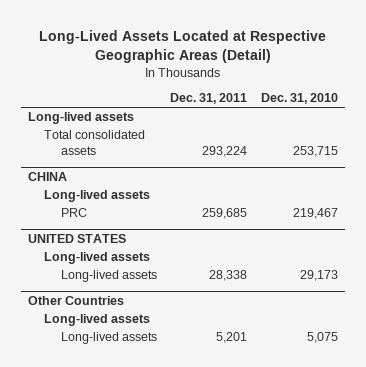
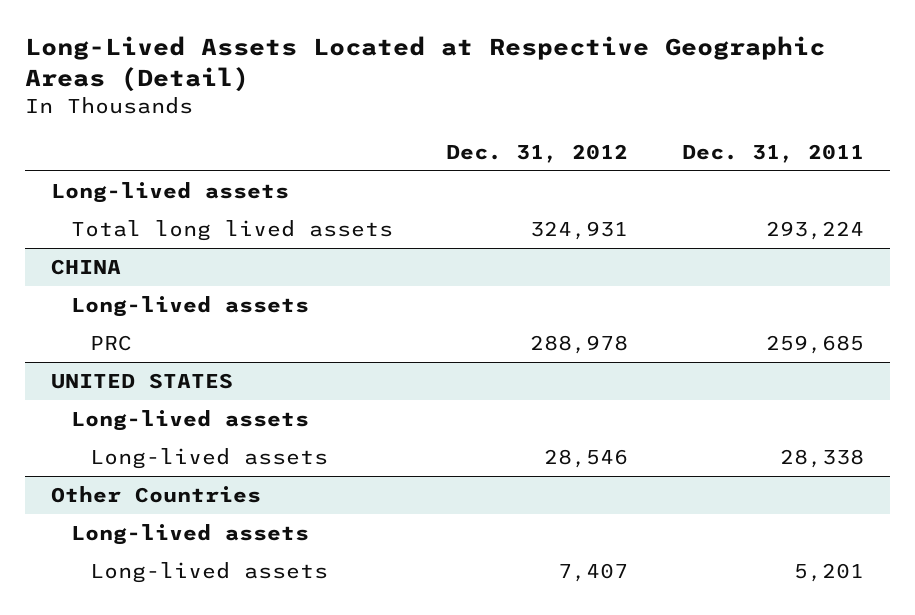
[260,93,338,105] Dec. 31, 2010 -> none
none -> [446,143,629,163] Dec. 31, 2012
[44,130,146,155] Total consolidated assets -> [70,219,393,241] Total long lived assets

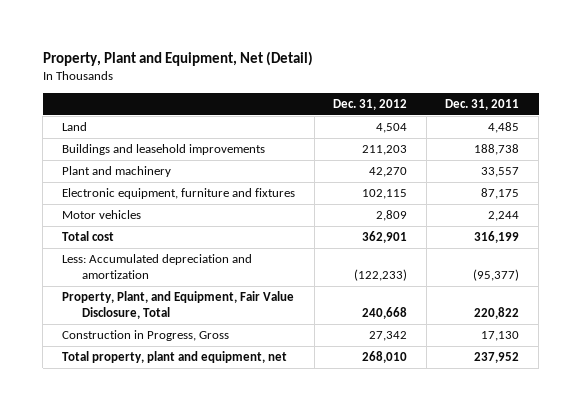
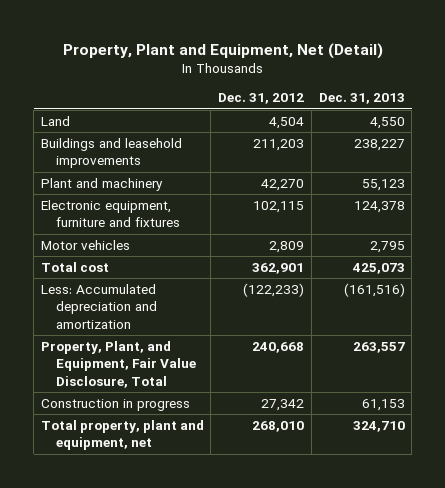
[445,99,520,111] Dec. 31, 2011 -> none
none -> [318,93,405,105] Dec. 31, 2013
[61,330,229,342] Construction in Progress, Gross -> [40,398,190,411] Construction in progress

